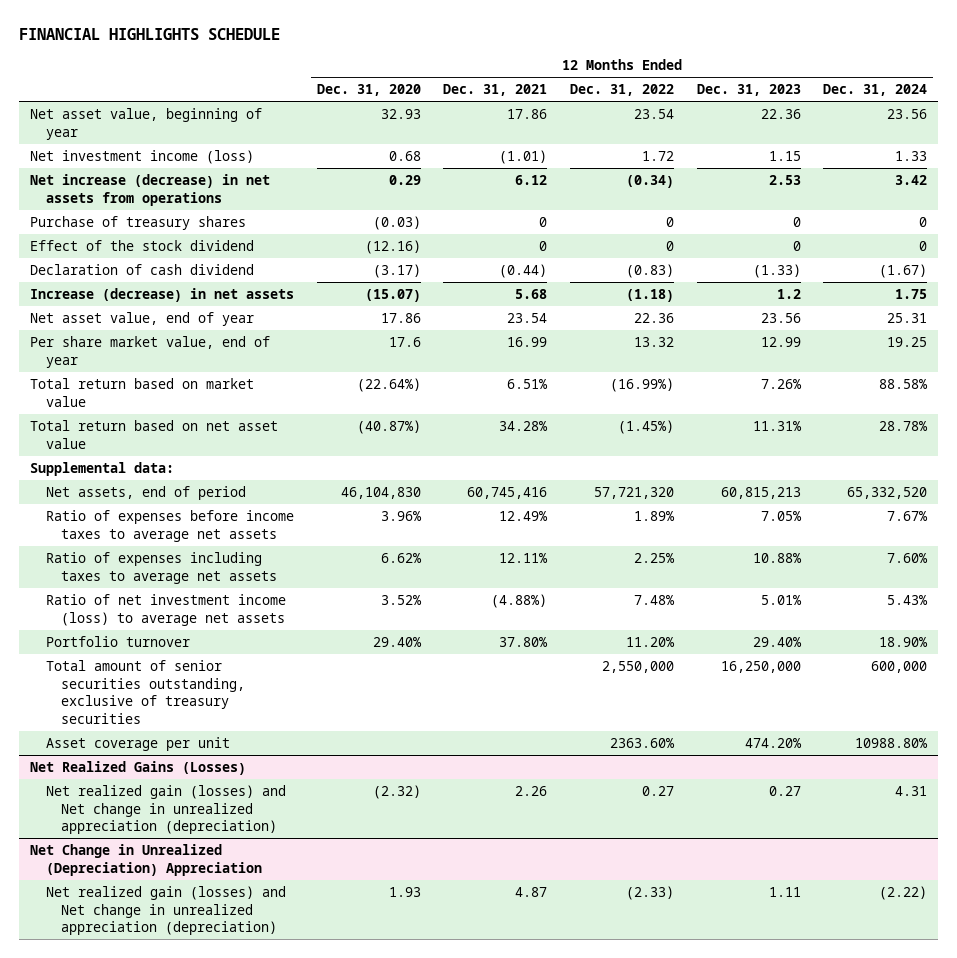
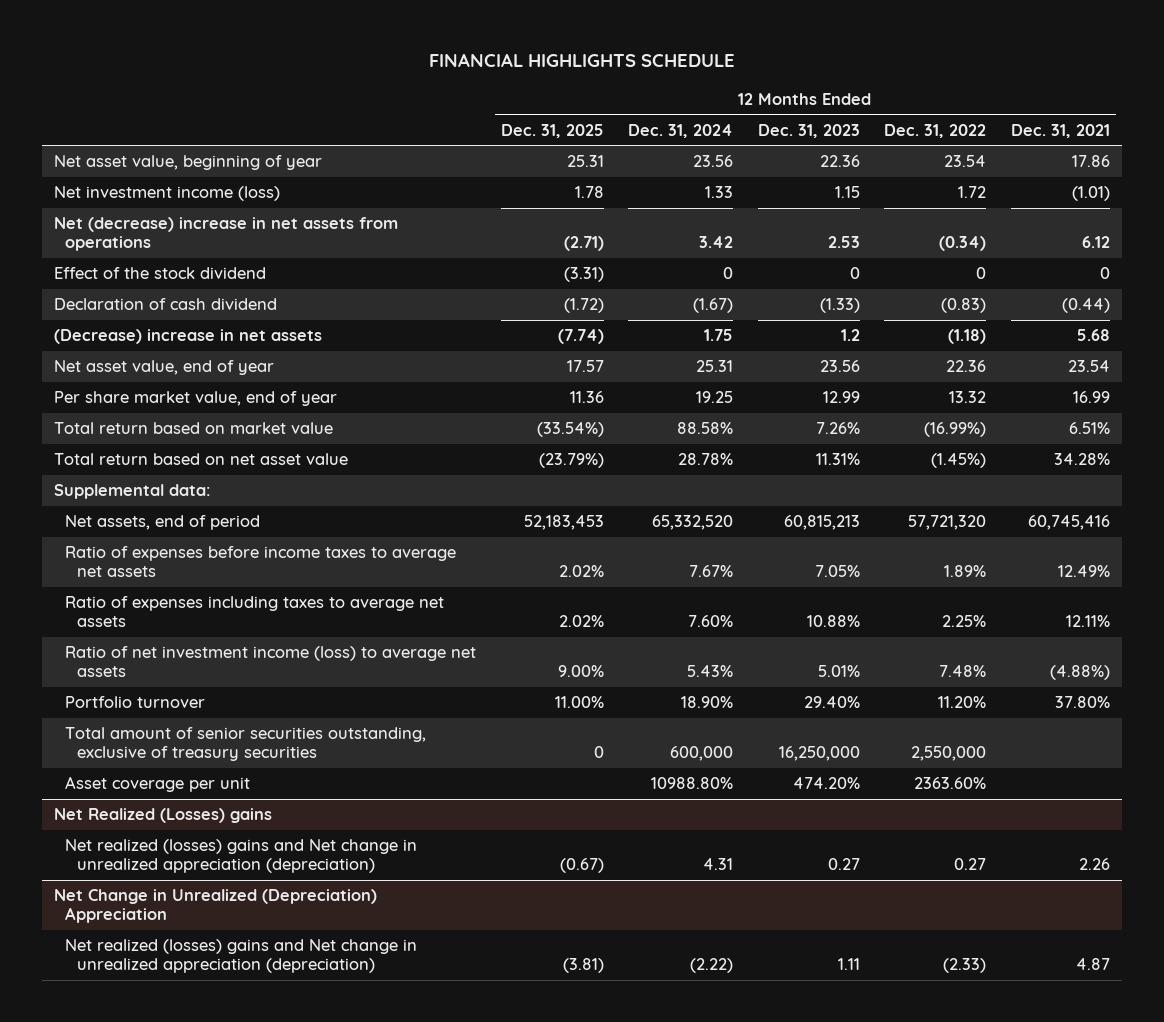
[316,84,421,97] Dec. 31, 2020 -> none
none -> [500,123,604,138] Dec. 31, 2025
[30,215,247,230] Purchase of treasury shares -> none
[30,173,271,206] Net increase (decrease) in net assets from operations -> [53,217,398,252] Net (decrease) increase in net assets from operations
[30,287,295,302] Increase (decrease) in net assets -> [53,329,322,345] (Decrease) increase in net assets
[30,760,247,775] Net Realized Gains (Losses) -> [53,808,272,824] Net Realized (Losses) gains
[45,784,286,835] Net realized gain (losses) and Net change in unrealized appreciation (depreciation) -> [65,839,418,874] Net realized (losses) gains and Net change in unrealized appreciation (depreciation)
[45,885,286,936] Net realized gain (losses) and Net change in unrealized appreciation (depreciation) -> [65,939,418,974] Net realized (losses) gains and Net change in unrealized appreciation (depreciation)

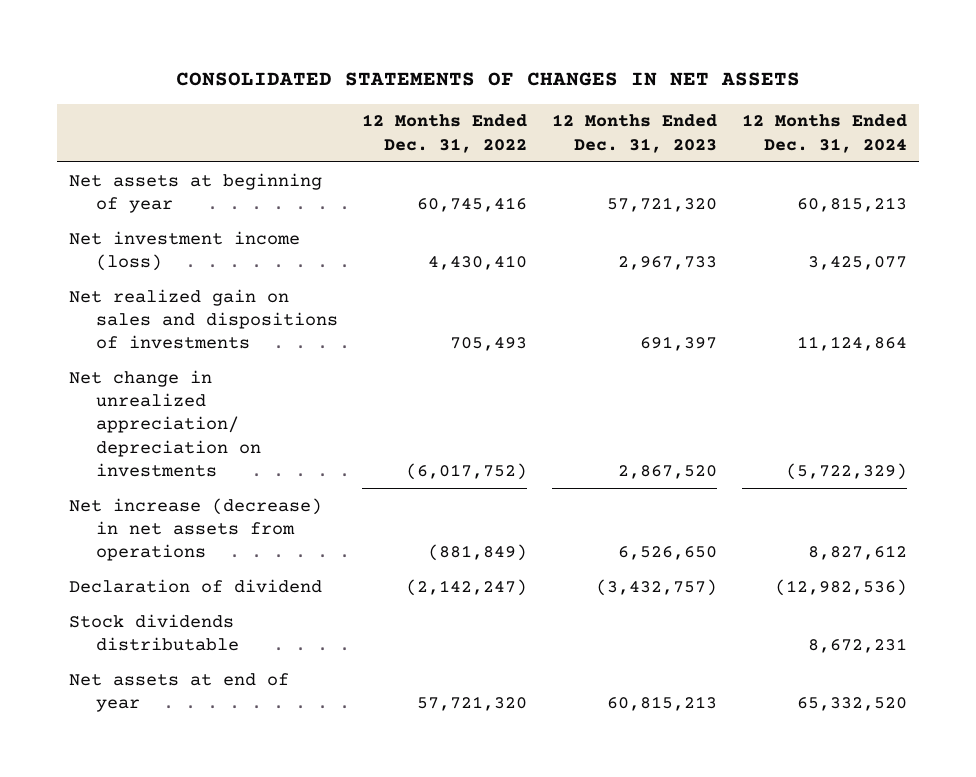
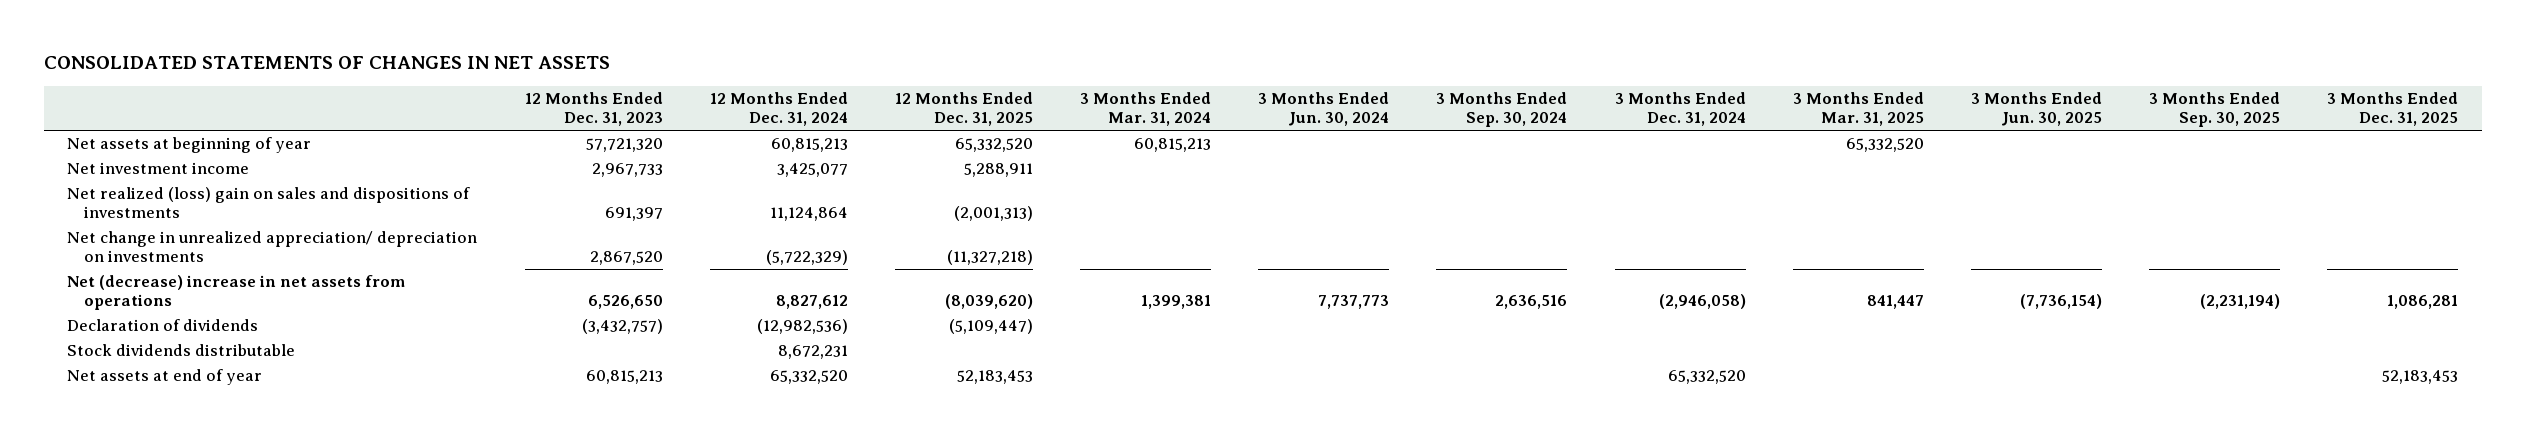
[362,114,528,153] 12 Months Ended Dec. 31, 2022 -> none
none -> [894,92,1033,127] 12 Months Ended Dec. 31, 2025
none -> [1080,92,1212,127] 3 Months Ended Mar. 31, 2024
none -> [1258,92,1390,127] 3 Months Ended Jun. 30, 2024
none -> [1436,92,1568,128] 3 Months Ended Sep. 30, 2024
none -> [1614,92,1746,127] 3 Months Ended Dec. 31, 2024
none -> [1792,92,1924,127] 3 Months Ended Mar. 31, 2025
none -> [1970,92,2102,127] 3 Months Ended Jun. 30, 2025
none -> [2149,92,2281,128] 3 Months Ended Sep. 30, 2025
none -> [2327,92,2459,127] 3 Months Ended Dec. 31, 2025
[69,230,301,271] Net investment income (loss) -> [67,162,250,175] Net investment income
[69,288,338,350] Net realized gain on sales and dispositions of investments -> [67,187,471,219] Net realized (loss) gain on sales and dispositions of investments
[69,497,323,562] Net increase (decrease) in net assets from operations -> [67,275,406,311] Net (decrease) increase in net assets from operations
[69,578,323,593] Declaration of dividend -> [67,319,259,332] Declaration of dividends

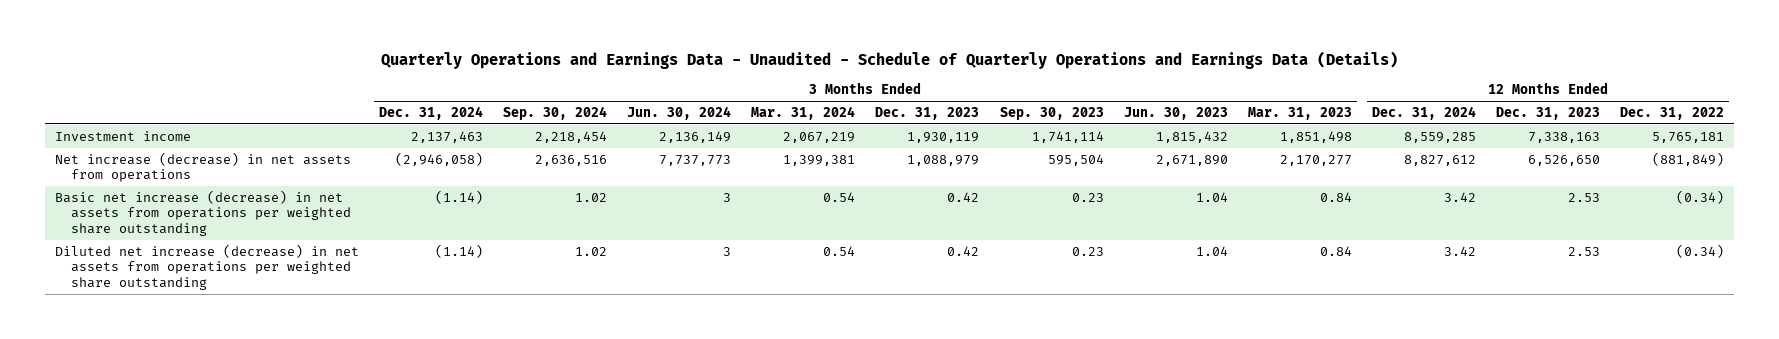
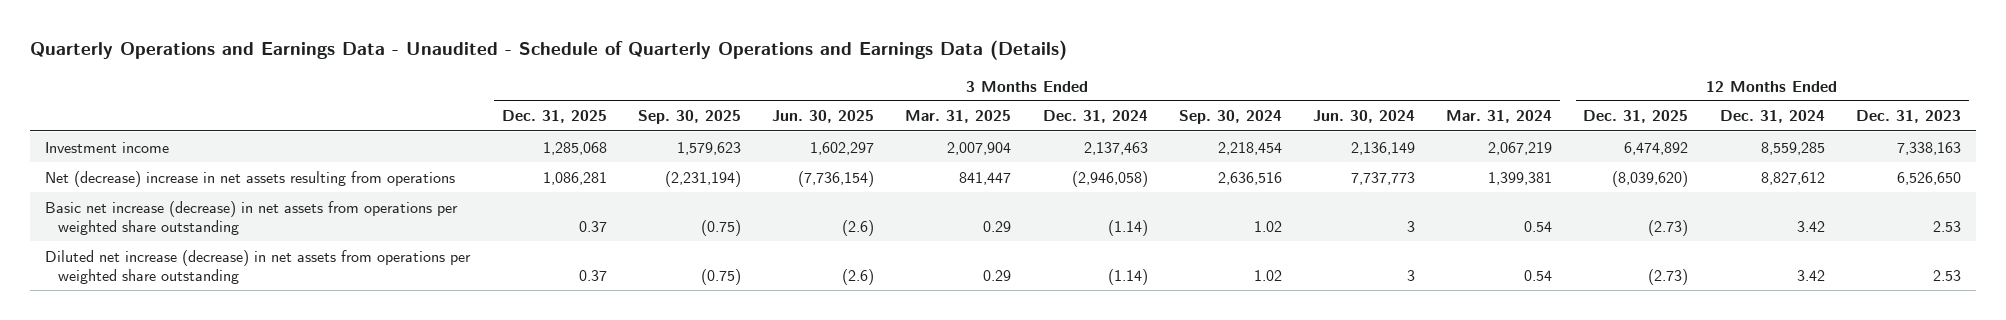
[875,107,980,121] Dec. 31, 2023 -> none
[999,107,1104,121] Sep. 30, 2023 -> none
[1123,107,1228,121] Jun. 30, 2023 -> none
[1247,107,1352,121] Mar. 31, 2023 -> none
[1620,107,1725,121] Dec. 31, 2022 -> none
none -> [501,110,607,124] Dec. 31, 2025
none -> [637,110,741,125] Sep. 30, 2025
none -> [772,110,875,124] Jun. 30, 2025
none -> [905,110,1012,124] Mar. 31, 2025
none -> [1583,110,1689,124] Dec. 31, 2025
[55,151,352,183] Net increase (decrease) in net assets from operations -> [45,170,456,187] Net (decrease) increase in net assets resulting from operations

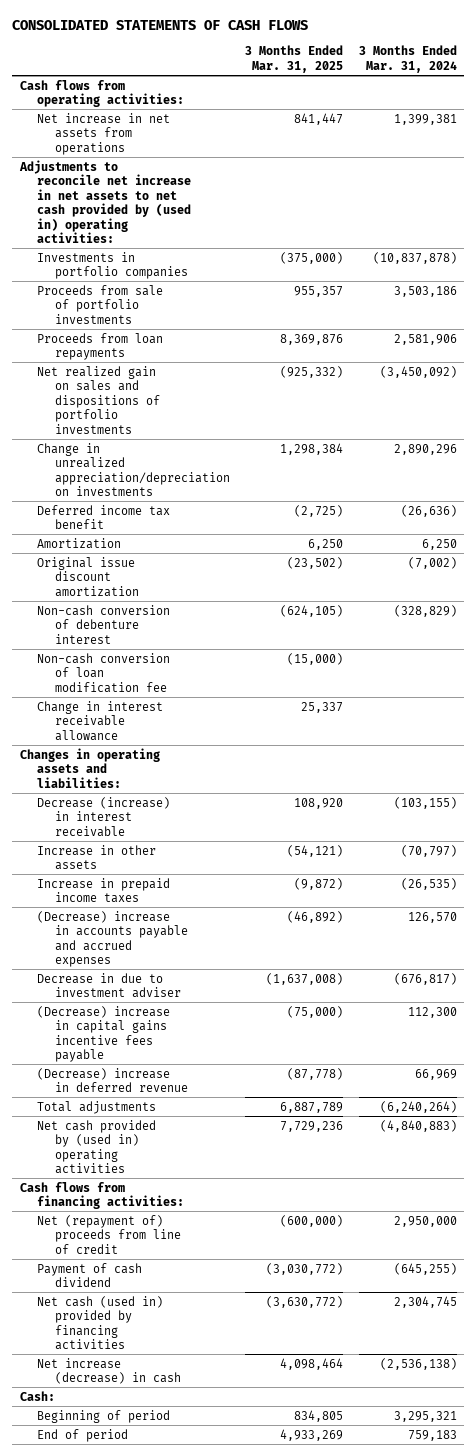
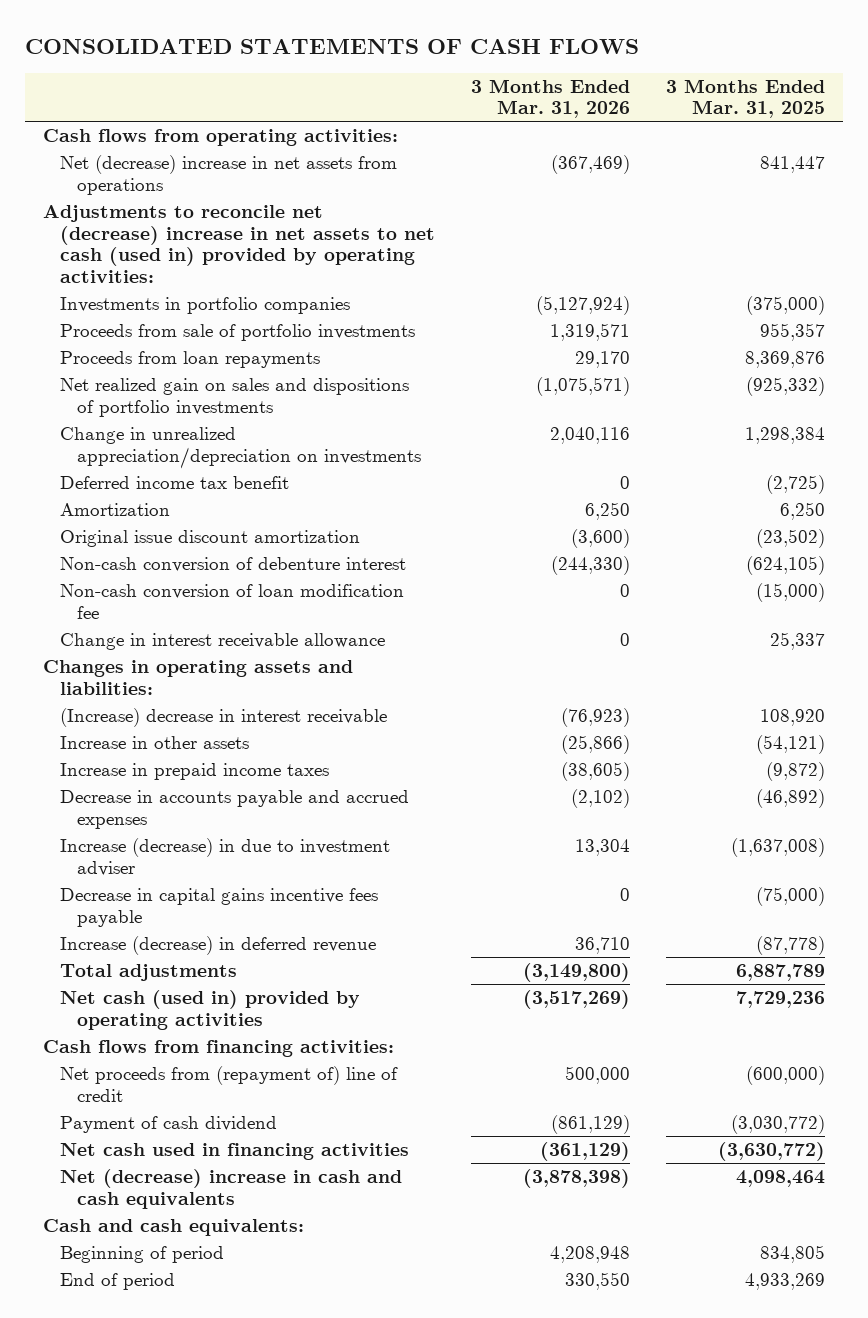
[358,45,457,73] 3 Months Ended Mar. 31, 2024 -> none
none -> [471,78,631,119] 3 Months Ended Mar. 31, 2026
[37,112,171,155] Net increase in net assets from operations -> [60,154,398,195] Net (decrease) increase in net assets from operations
[18,159,192,244] Adjustments to reconcile net increase in net assets to net cash provided by (used in) operating activities: -> [42,204,436,283] Adjustments to reconcile net (decrease) increase in net assets to net cash (used in) provided by operating activities:
[37,796,171,837] Decrease (increase) in interest receivable -> [60,707,388,727] (Increase) decrease in interest receivable
[37,910,188,968] (Decrease) increase in accounts payable and accrued expenses -> [60,789,410,829] Decrease in accounts payable and accrued expenses
[37,972,181,999] Decrease in due to investment adviser -> [60,837,391,876] Increase (decrease) in due to investment adviser
[37,1005,171,1063] (Decrease) increase in capital gains incentive fees payable -> [60,887,379,927] Decrease in capital gains incentive fees payable
[37,1067,188,1093] (Decrease) increase in deferred revenue -> [60,935,377,955] Increase (decrease) in deferred revenue
[37,1119,157,1175] Net cash provided by (used in) operating activities -> [60,989,361,1030] Net cash (used in) provided by operating activities
[37,1214,181,1254] Net (repayment of) proceeds from line of credit -> [60,1065,399,1102] Net proceeds from (repayment of) line of credit
[37,1295,164,1351] Net cash (used in) provided by financing activities -> [60,1142,410,1160] Net cash used in financing activities
[37,1357,181,1385] Net increase (decrease) in cash -> [60,1168,403,1209] Net (decrease) increase in cash and cash equivalents
[19,1390,55,1401] Cash: -> [42,1218,304,1236] Cash and cash equivalents:

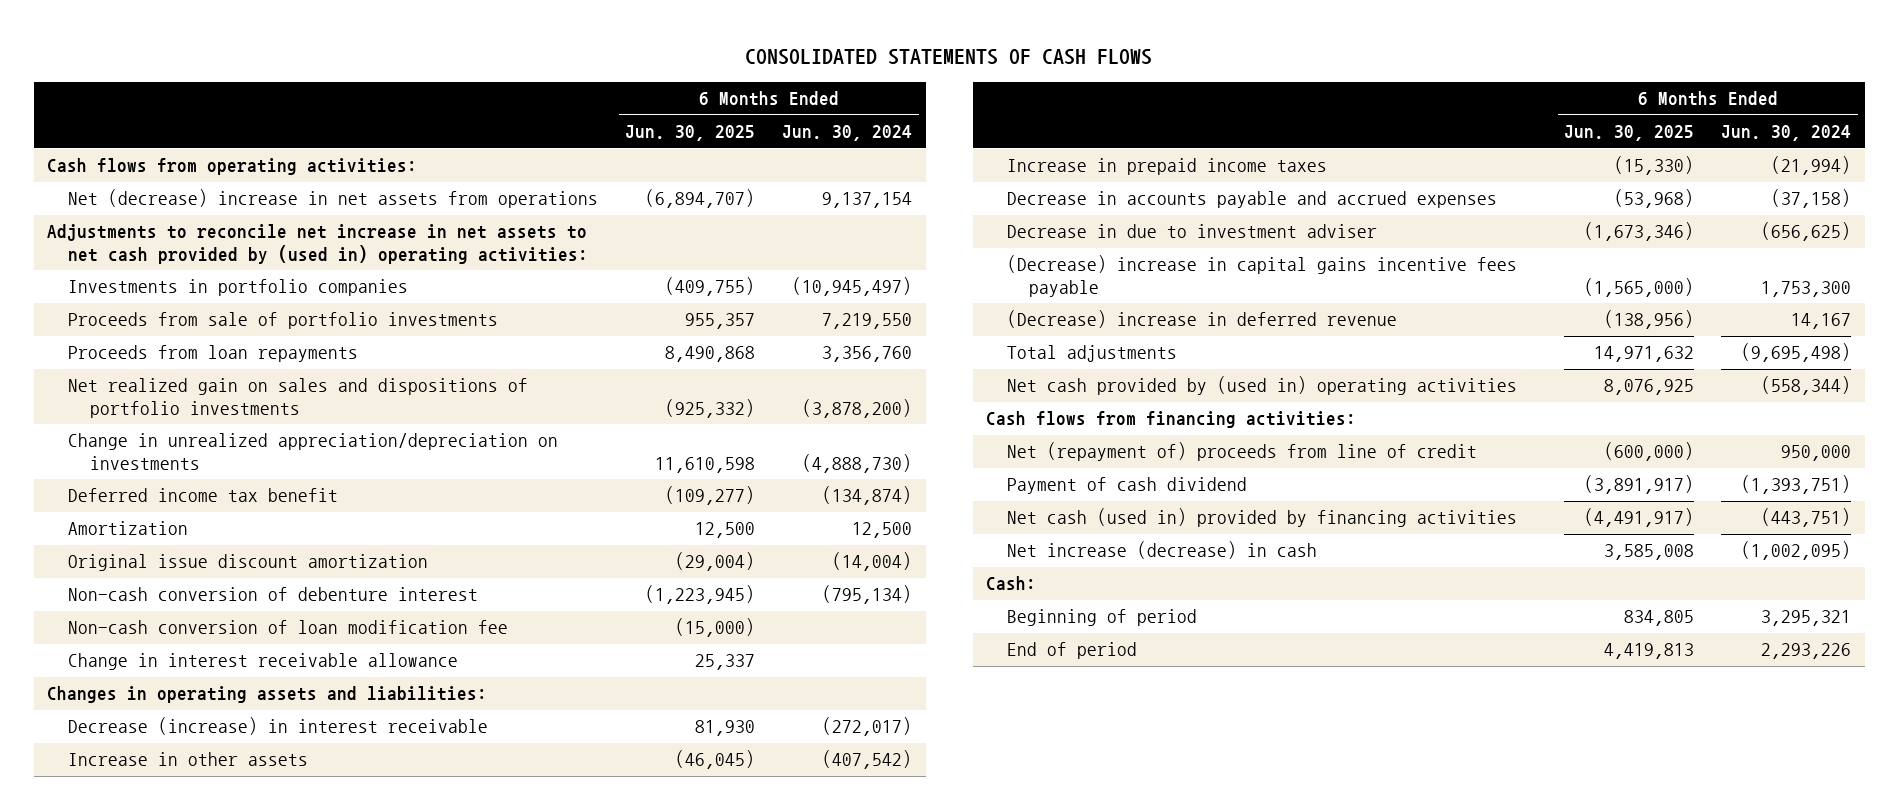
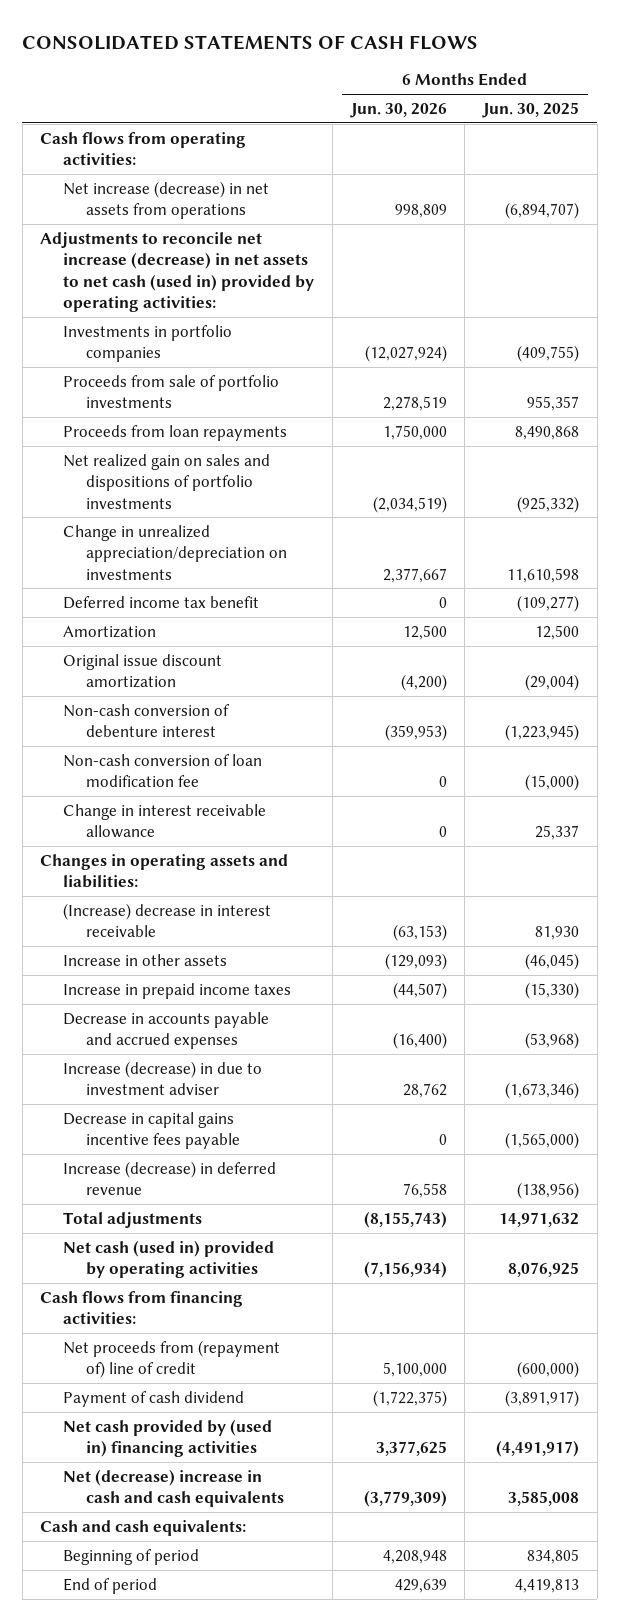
[782,125,913,142] Jun. 30, 2024 -> none
none -> [349,102,447,118] Jun. 30, 2026
[68,189,599,209] Net (decrease) increase in net assets from operations -> [63,180,270,220] Net increase (decrease) in net assets from operations
[47,224,589,264] Adjustments to reconcile net increase in net assets to net cash provided by (used in) operating activities: -> [40,231,315,312] Adjustments to reconcile net increase (decrease) in net assets to net cash (used in) provided by operating activities:
[68,717,489,736] Decrease (increase) in interest receivable -> [63,902,272,938] (Increase) decrease in interest receivable
[1007,224,1378,239] Decrease in due to investment adviser -> [63,1060,263,1096] Increase (decrease) in due to investment adviser
[1007,255,1518,297] (Decrease) increase in capital gains incentive fees payable -> [63,1111,241,1150] Decrease in capital gains incentive fees payable
[1007,310,1398,329] (Decrease) increase in deferred revenue -> [63,1160,277,1196] Increase (decrease) in deferred revenue
[1007,376,1518,396] Net cash provided by (used in) operating activities -> [63,1239,275,1279] Net cash (used in) provided by operating activities
[1007,442,1478,462] Net (repayment of) proceeds from line of credit -> [63,1339,281,1379] Net proceeds from (repayment of) line of credit
[1007,508,1518,528] Net cash (used in) provided by financing activities -> [63,1418,273,1458] Net cash provided by (used in) financing activities
[1007,541,1318,560] Net increase (decrease) in cash -> [63,1468,285,1508] Net (decrease) increase in cash and cash equivalents
[986,576,1037,591] Cash: -> [40,1519,247,1536] Cash and cash equivalents:

